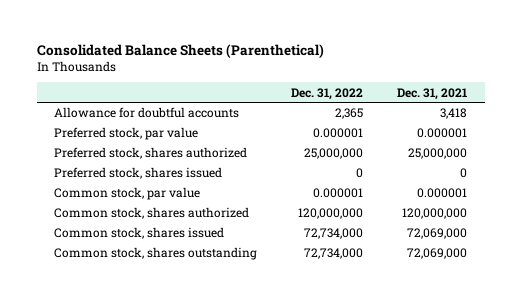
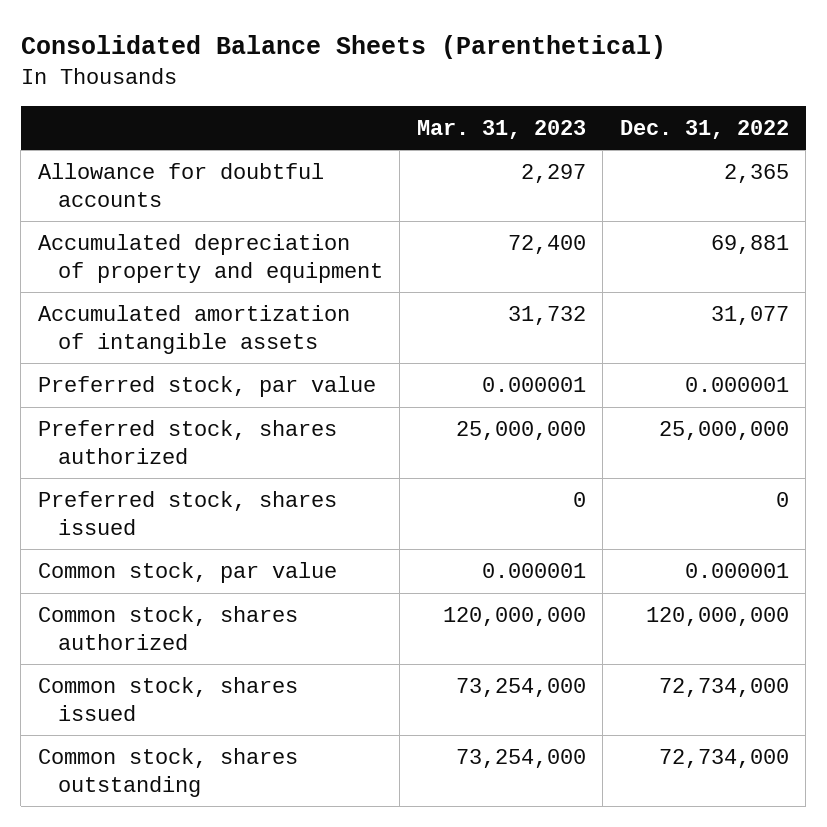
[397,87,468,100] Dec. 31, 2021 -> none
none -> [416,119,586,139] Mar. 31, 2023
none -> [37,234,383,283] Accumulated depreciation of property and equipment
none -> [37,305,350,354] Accumulated amortization of intangible assets

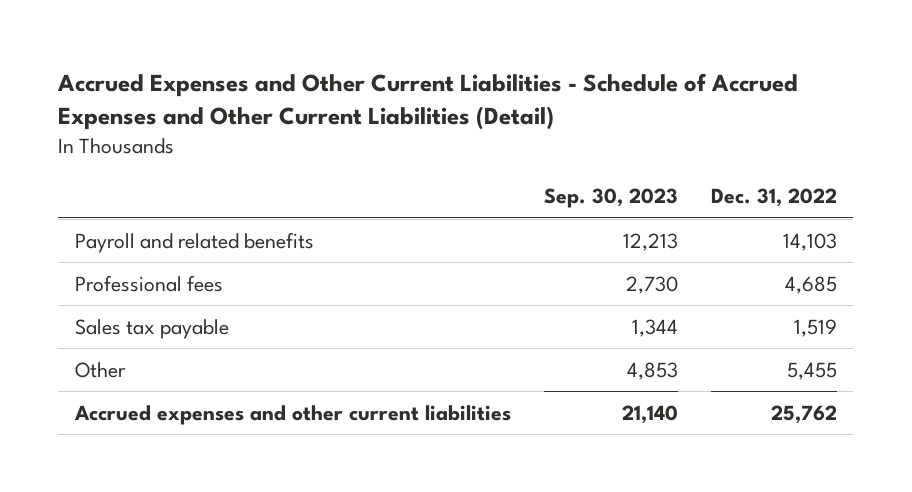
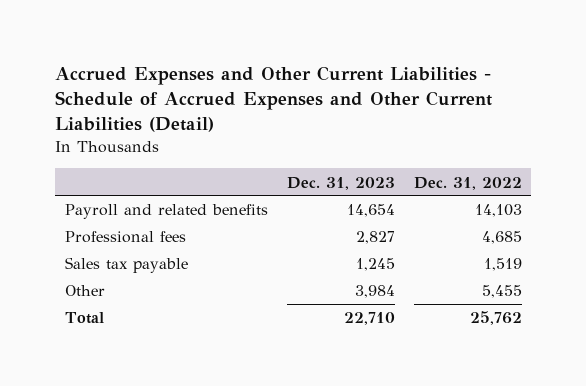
[543,187,678,208] Sep. 30, 2023 -> none
none -> [286,176,395,190] Dec. 31, 2023
[73,404,511,425] Accrued expenses and other current liabilities -> [64,312,104,325] Total

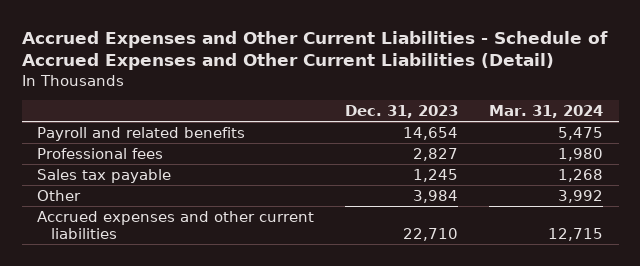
[413,176,522,190] Dec. 31, 2022 -> none
none -> [489,104,604,118] Mar. 31, 2024
[64,312,104,325] Total -> [37,210,315,239] Accrued expenses and other current liabilities

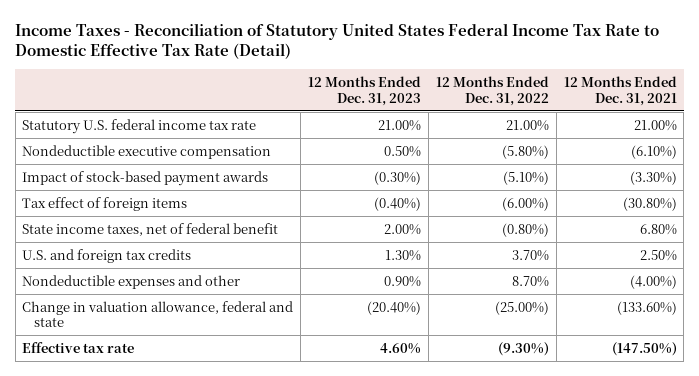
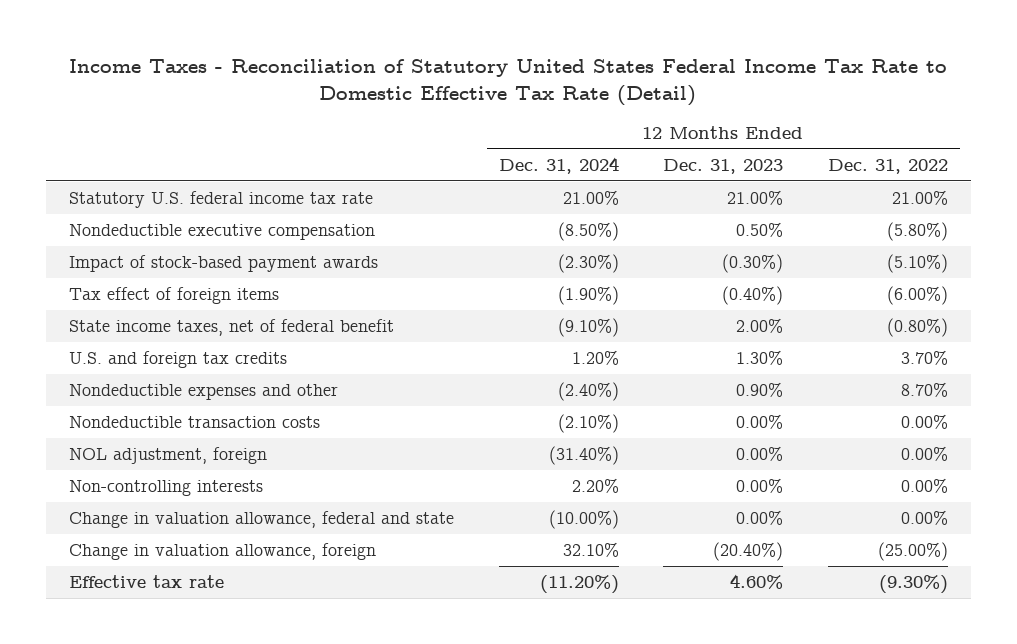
[563,76,677,106] 12 Months Ended Dec. 31, 2021 -> none
none -> [498,156,619,174] Dec. 31, 2024
none -> [68,415,320,428] Nondeductible transaction costs
none -> [68,446,267,464] NOL adjustment, foreign
none -> [68,479,263,496] Non-controlling interests
[367,300,422,315] (20.40%) -> [736,509,784,525] 0.00%
[494,300,549,315] (25.00%) -> [901,509,949,525] 0.00%
none -> [68,542,376,560] Change in valuation allowance, foreign

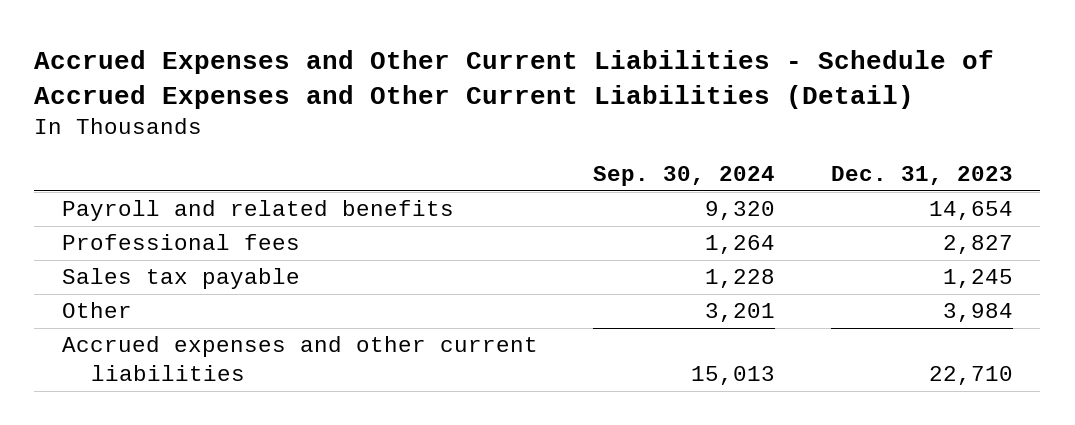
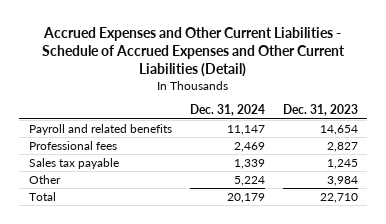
[593,166,776,187] Sep. 30, 2024 -> none
none -> [189,104,265,117] Dec. 31, 2024
[62,336,539,382] Accrued expenses and other current liabilities -> [28,191,56,201] Total

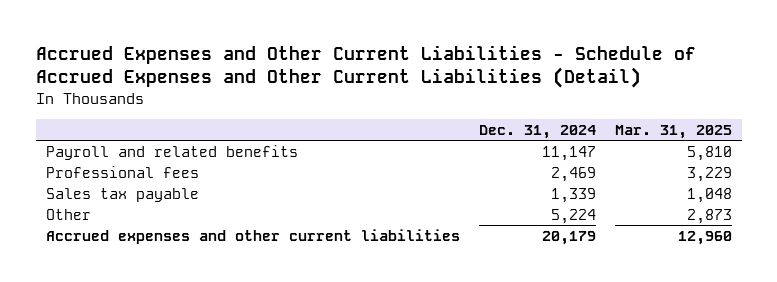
[282,104,358,117] Dec. 31, 2023 -> none
none -> [614,124,732,139] Mar. 31, 2025
[28,191,56,201] Total -> [45,228,460,244] Accrued expenses and other current liabilities

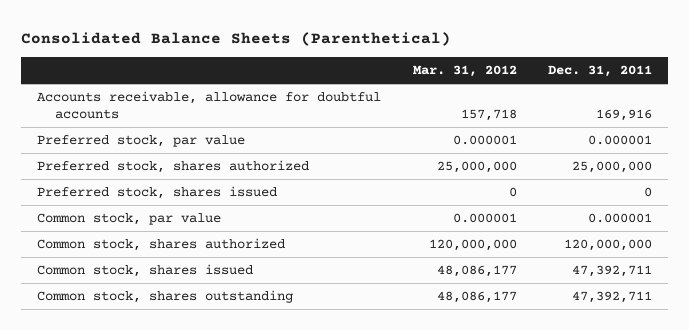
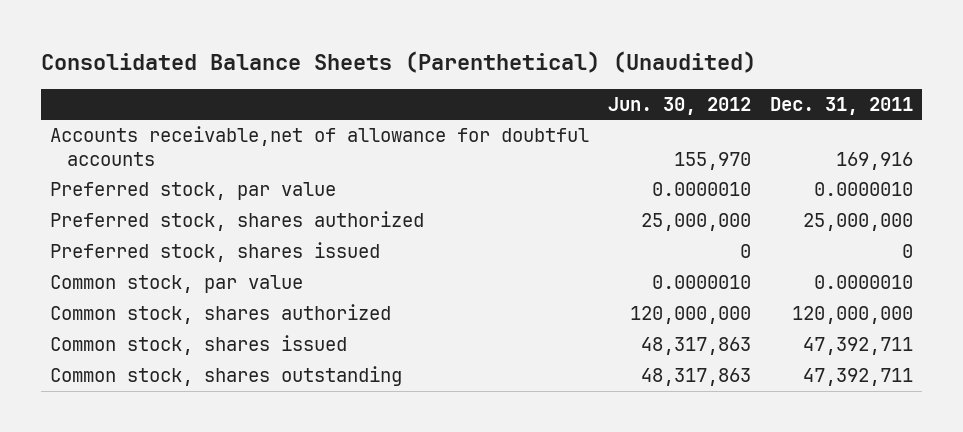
[21,31,452,46] Consolidated Balance Sheets (Parenthetical) -> [40,50,756,73] Consolidated Balance Sheets (Parenthetical) (Unaudited)
[412,64,517,77] Mar. 31, 2012 -> none
none -> [607,96,751,115] Jun. 30, 2012
[37,91,382,120] Accounts receivable, allowance for doubtful accounts -> [50,126,590,166] Accounts receivable,net of allowance for doubtful accounts
[588,135,653,146] 0.000001 -> [813,182,913,197] 0.0000010
[588,213,653,224] 0.000001 -> [813,275,913,290] 0.0000010

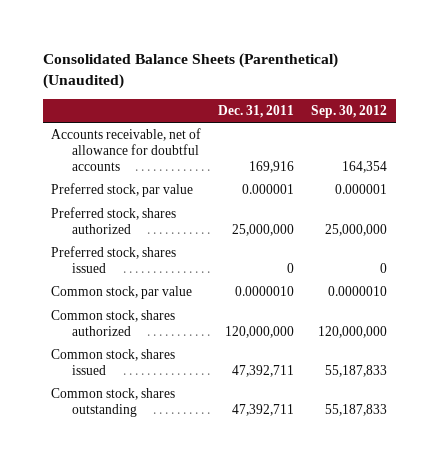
[607,96,751,115] Jun. 30, 2012 -> none
none -> [311,105,388,119] Sep. 30, 2012
[50,126,590,166] Accounts receivable,net of allowance for doubtful accounts -> [51,128,202,171] Accounts receivable, net of allowance for doubtful accounts
[813,182,913,197] 0.0000010 -> [242,184,295,195] 0.000001

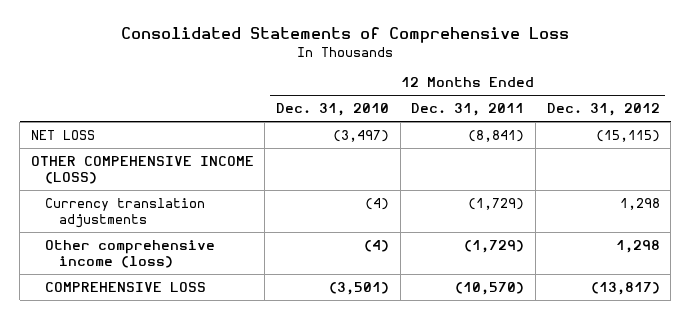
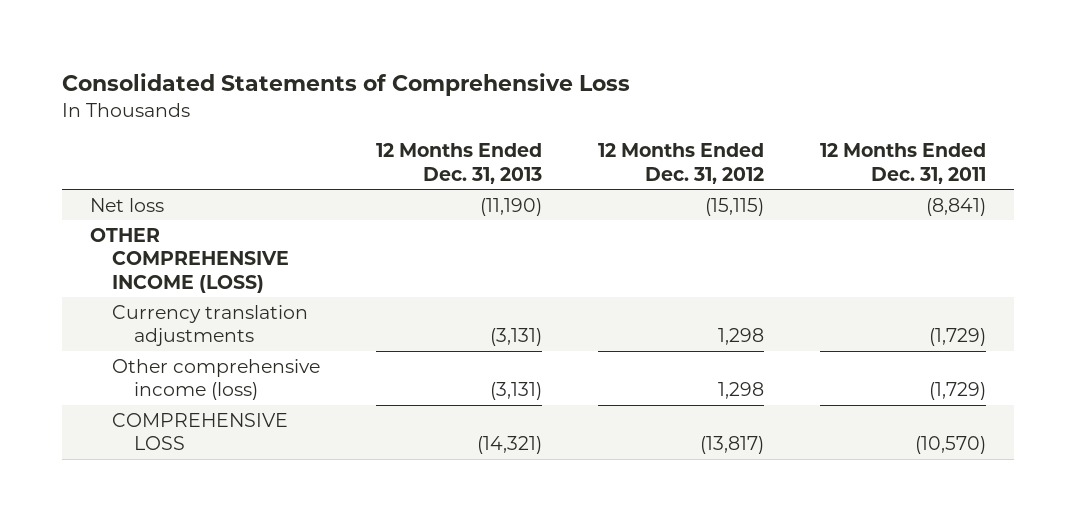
[276,103,390,117] Dec. 31, 2010 -> none
none -> [376,143,543,184] 12 Months Ended Dec. 31, 2013
[30,129,95,140] NET LOSS -> [89,197,164,212] Net loss
[30,155,254,184] OTHER COMPEHENSIVE INCOME (LOSS) -> [89,227,289,293] OTHER COMPREHENSIVE INCOME (LOSS)

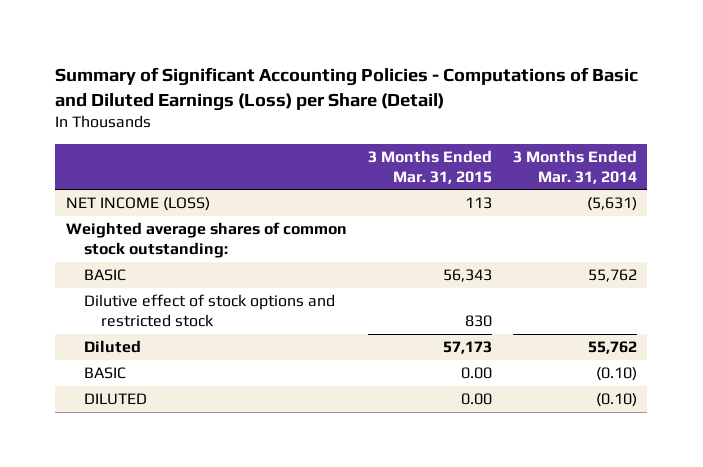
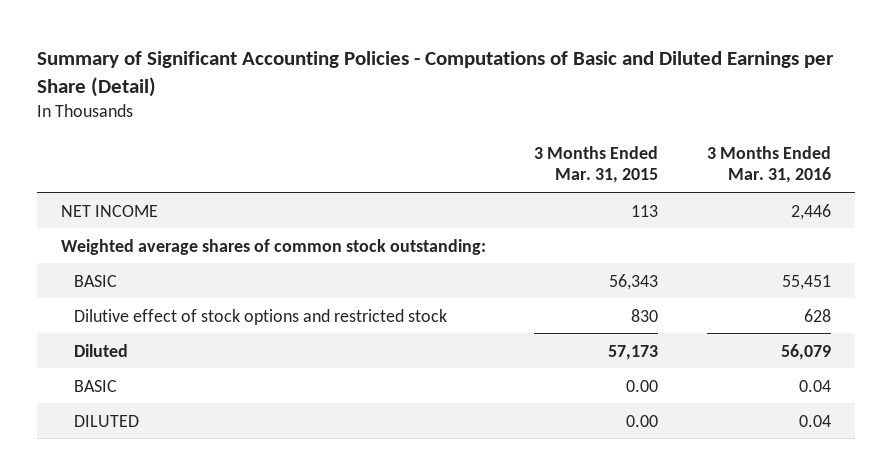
[55,66,639,111] Summary of Significant Accounting Policies - Computations of Basic and Diluted Earnings (Loss) per Share (Detail) -> [36,50,834,98] Summary of Significant Accounting Policies - Computations of Basic and Diluted Earnings per Share (Detail)
[512,149,637,184] 3 Months Ended Mar. 31, 2014 -> none
none -> [706,146,831,184] 3 Months Ended Mar. 31, 2016
[65,197,210,212] NET INCOME (LOSS) -> [61,204,159,217] NET INCOME

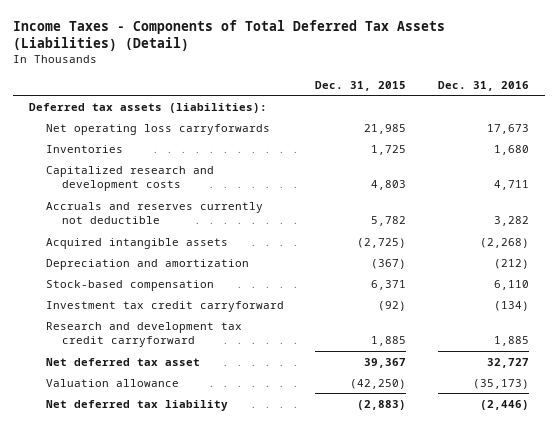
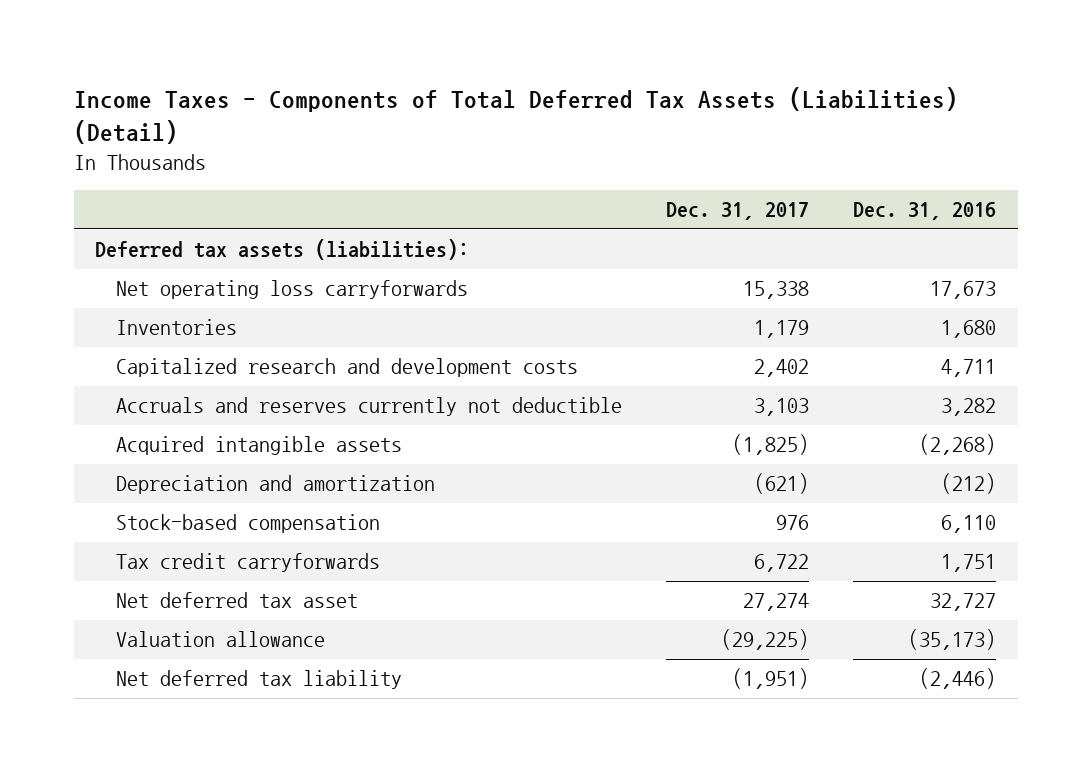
[315,80,407,91] Dec. 31, 2015 -> none
none -> [665,202,809,221] Dec. 31, 2017
[45,321,242,348] Research and development tax credit carryforward -> none
[45,300,284,312] Investment tax credit carryforward -> [116,553,381,573] Tax credit carryforwards
[494,300,530,311] (134) -> [940,554,996,573] 1,751

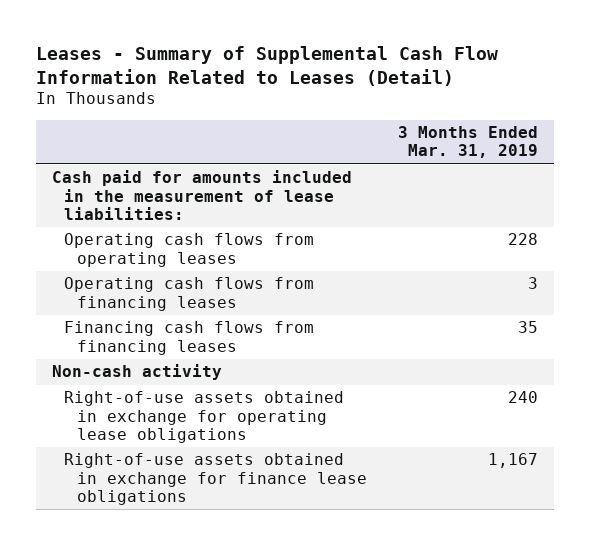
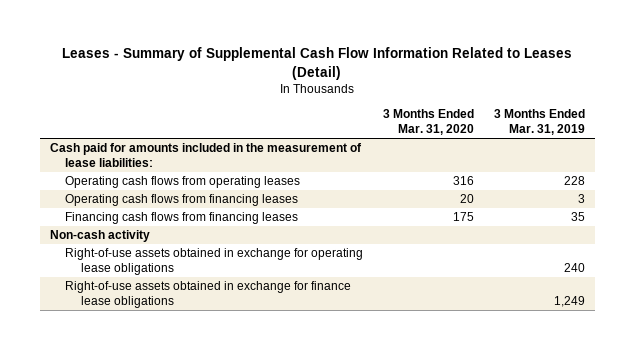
none -> [383,109,475,135] 3 Months Ended Mar. 31, 2020
[488,453,539,469] 1,167 -> [553,296,585,308] 1,249

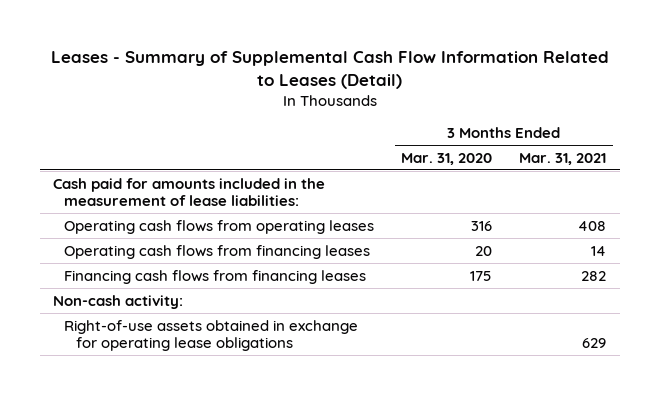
[493,109,585,135] 3 Months Ended Mar. 31, 2019 -> none
none -> [519,152,607,165] Mar. 31, 2021
[49,230,150,243] Non-cash activity -> [53,294,184,309] Non-cash activity:
[65,281,352,309] Right-of-use assets obtained in exchange for finance lease obligations -> none

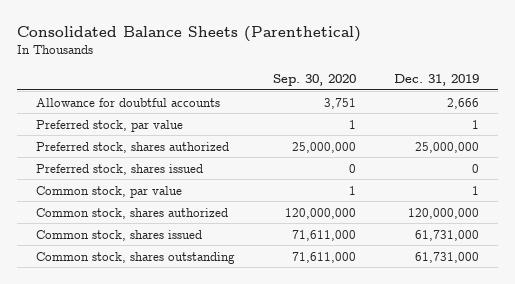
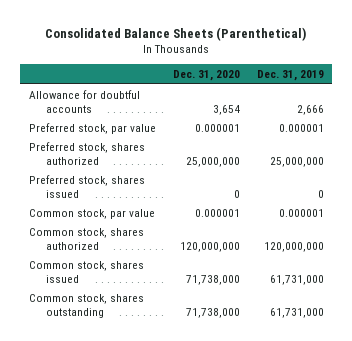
[273,74,357,87] Sep. 30, 2020 -> none
none -> [172,70,240,82] Dec. 31, 2020
[472,119,480,129] 1 -> [278,123,324,132] 0.000001
[472,185,480,195] 1 -> [278,208,324,217] 0.000001

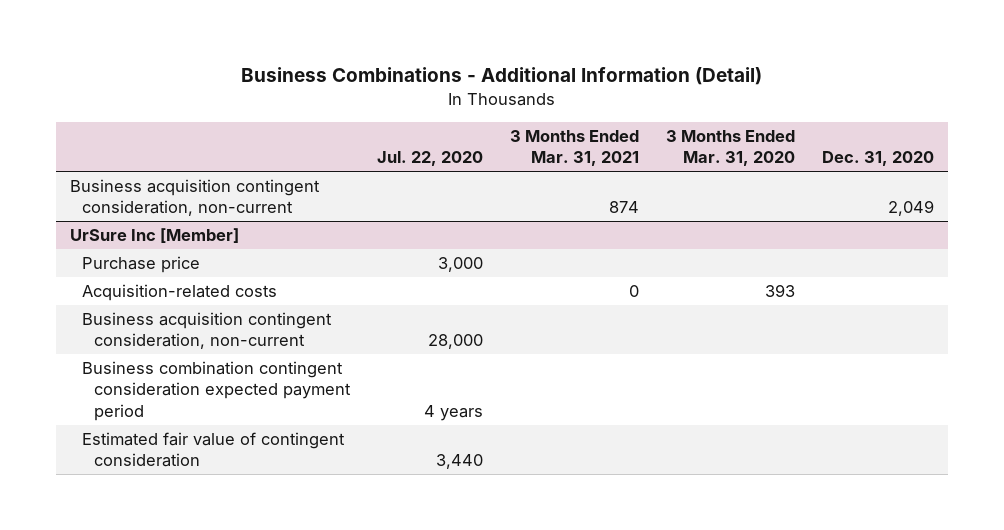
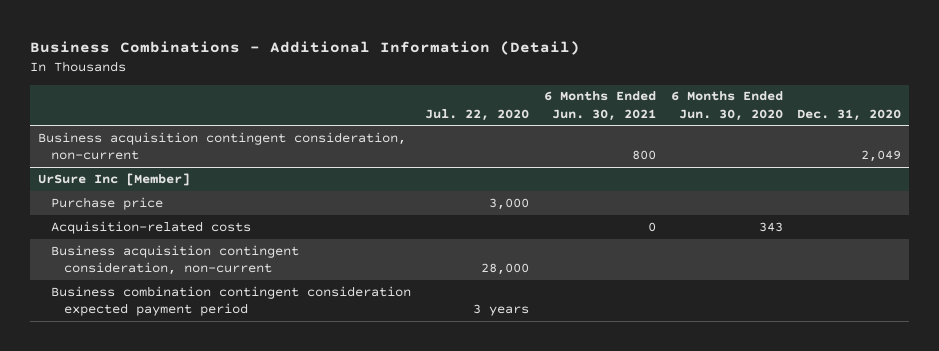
[509,129,639,167] 3 Months Ended Mar. 31, 2021 -> none
[665,129,795,167] 3 Months Ended Mar. 31, 2020 -> none
none -> [544,91,657,121] 6 Months Ended Jun. 30, 2021
none -> [670,91,783,121] 6 Months Ended Jun. 30, 2020
[81,432,345,468] Estimated fair value of contingent consideration -> none
[423,404,483,421] 4 years -> [473,304,530,317] 3 years

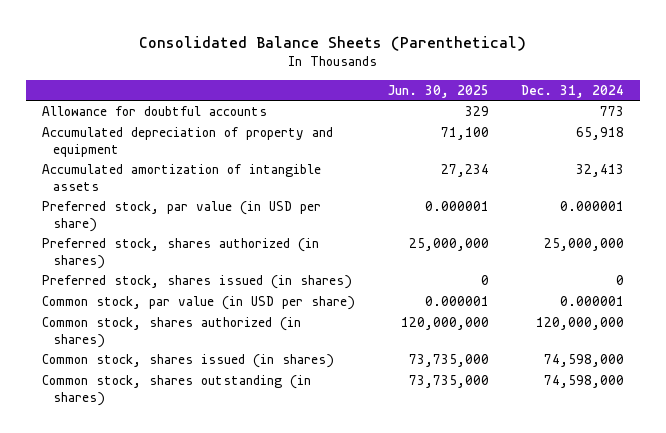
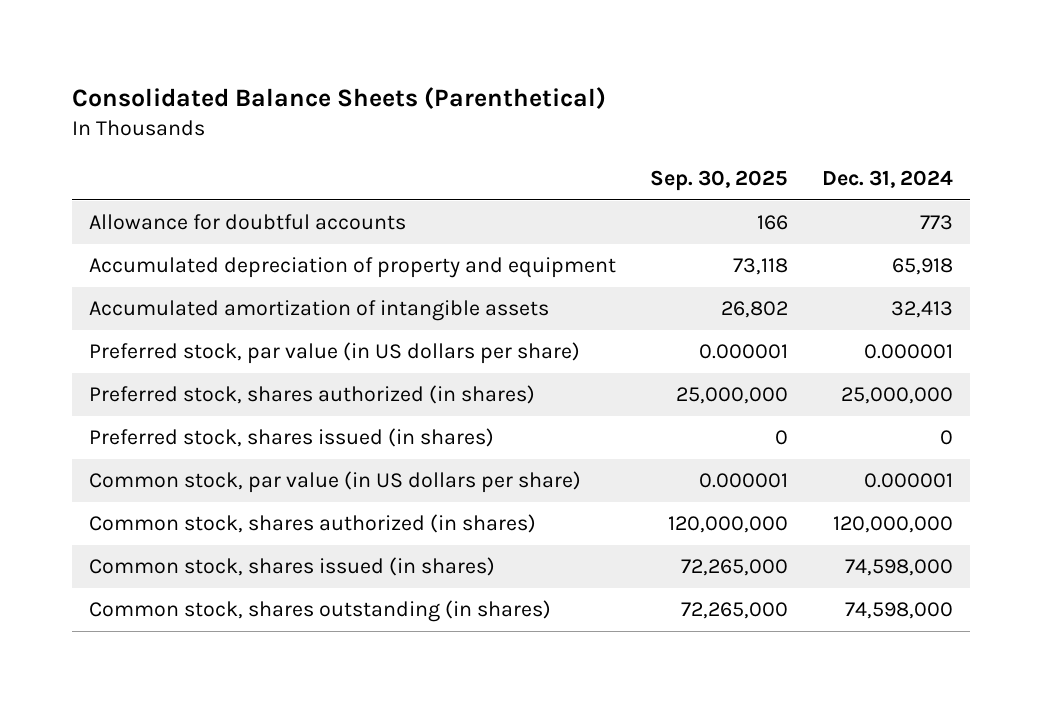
[387,84,489,98] Jun. 30, 2025 -> none
none -> [650,170,789,192] Sep. 30, 2025
[42,201,322,232] Preferred stock, par value (in USD per share) -> [89,342,581,365] Preferred stock, par value (in US dollars per share)
[42,296,356,311] Common stock, par value (in USD per share) -> [89,471,582,494] Common stock, par value (in US dollars per share)

